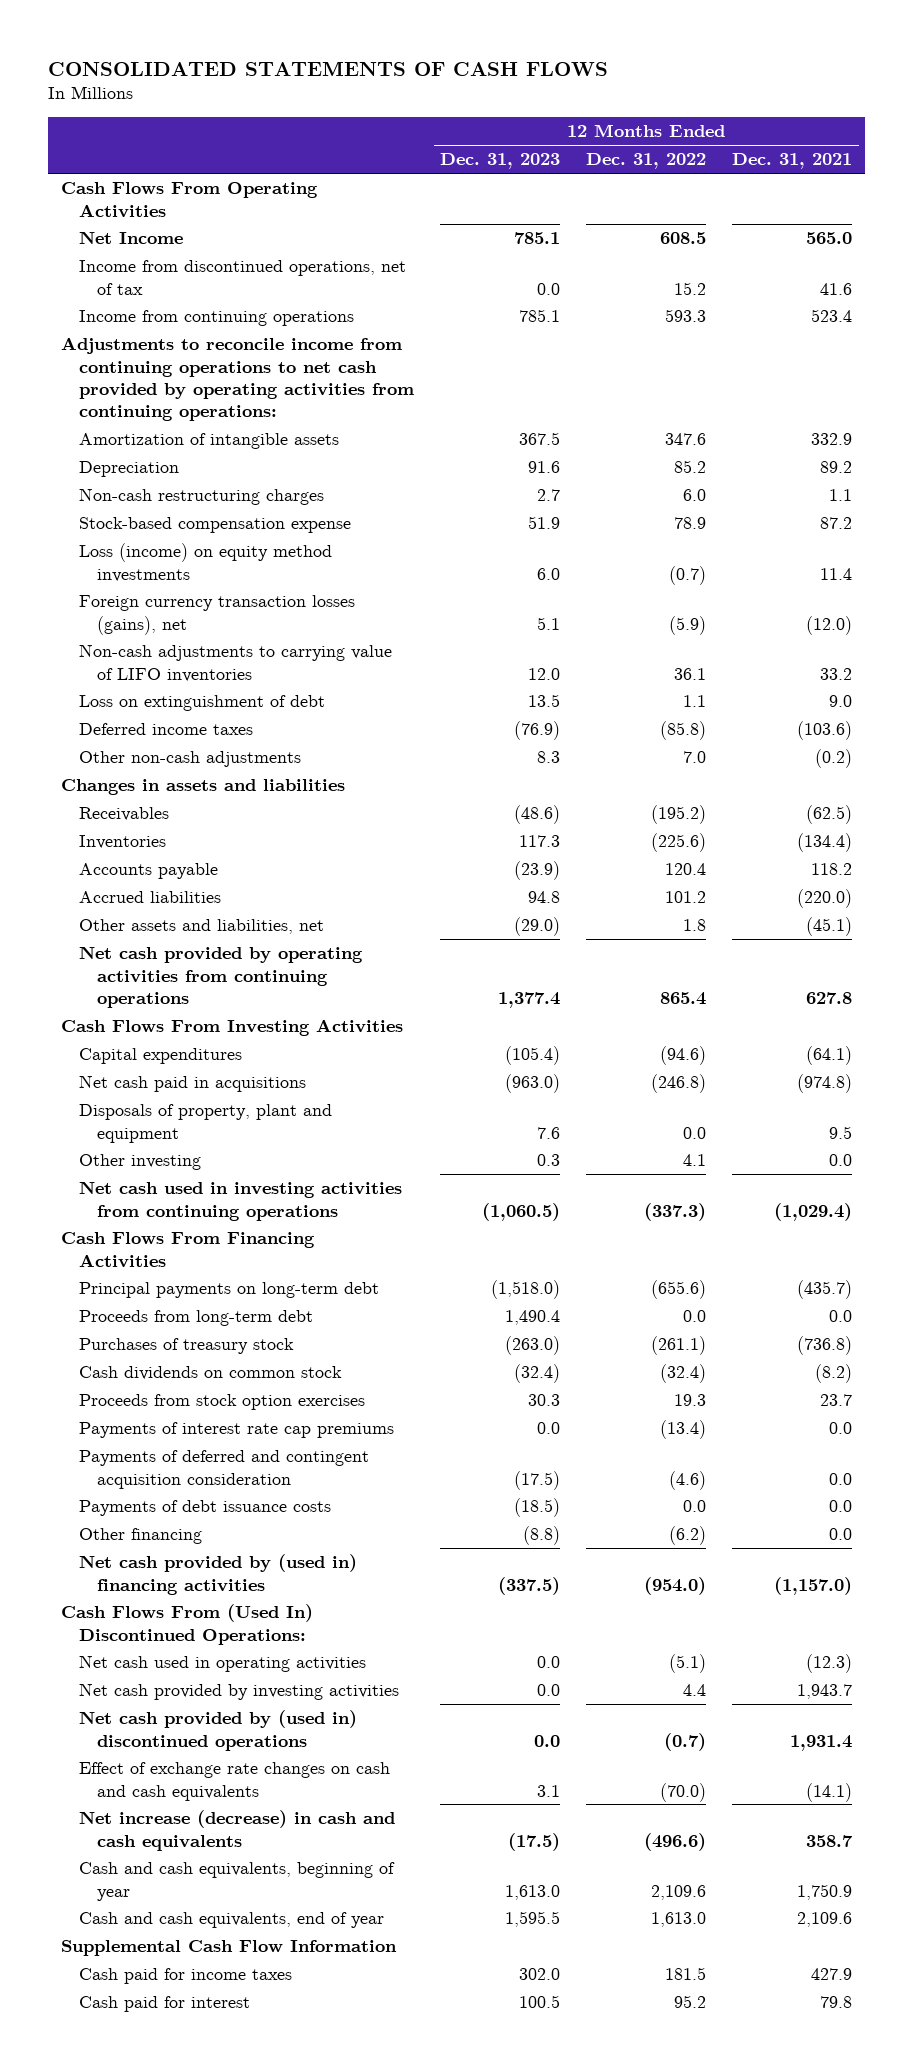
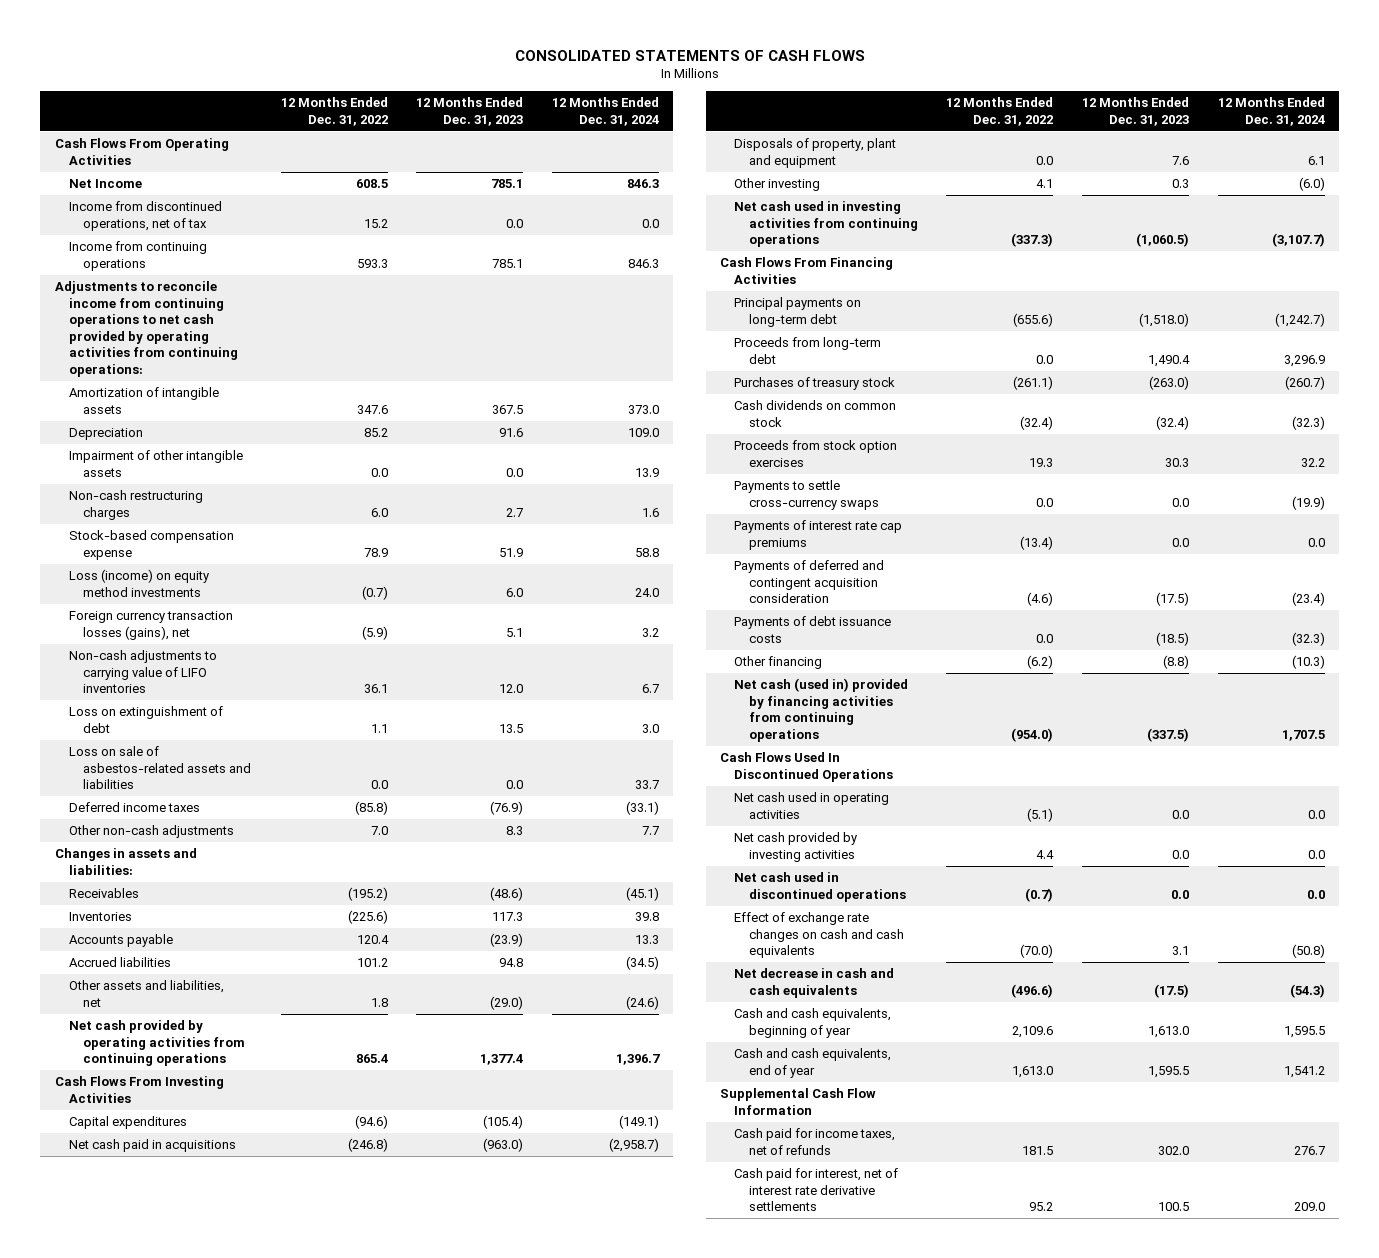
[732,153,853,170] Dec. 31, 2021 -> none
none -> [552,97,660,126] 12 Months Ended Dec. 31, 2024
none -> [68,450,243,477] Impairment of other intangible assets
none -> [68,746,252,790] Loss on sale of asbestos-related assets and liabilities
[61,779,346,796] Changes in assets and liabilities -> [54,848,197,875] Changes in assets and liabilities:
none -> [734,480,879,510] Payments to settle cross-currency swaps
[79,1554,358,1595] Net cash provided by (used in) financing activities -> [734,678,909,742] Net cash (used in) provided by financing activities from continuing operations
[61,1604,314,1645] Cash Flows From (Used In) Discontinued Operations: -> [720,752,894,782] Cash Flows Used In Discontinued Operations
[79,1710,358,1751] Net cash provided by (used in) discontinued operations -> [734,872,906,902] Net cash used in discontinued operations
[79,1810,396,1851] Net increase (decrease) in cash and cash equivalents -> [734,968,895,998] Net decrease in cash and cash equivalents
[79,1968,293,1985] Cash paid for income taxes -> [734,1128,896,1155] Cash paid for income taxes, net of refunds
[79,1996,251,2013] Cash paid for interest -> [734,1168,899,1212] Cash paid for interest, net of interest rate derivative settlements

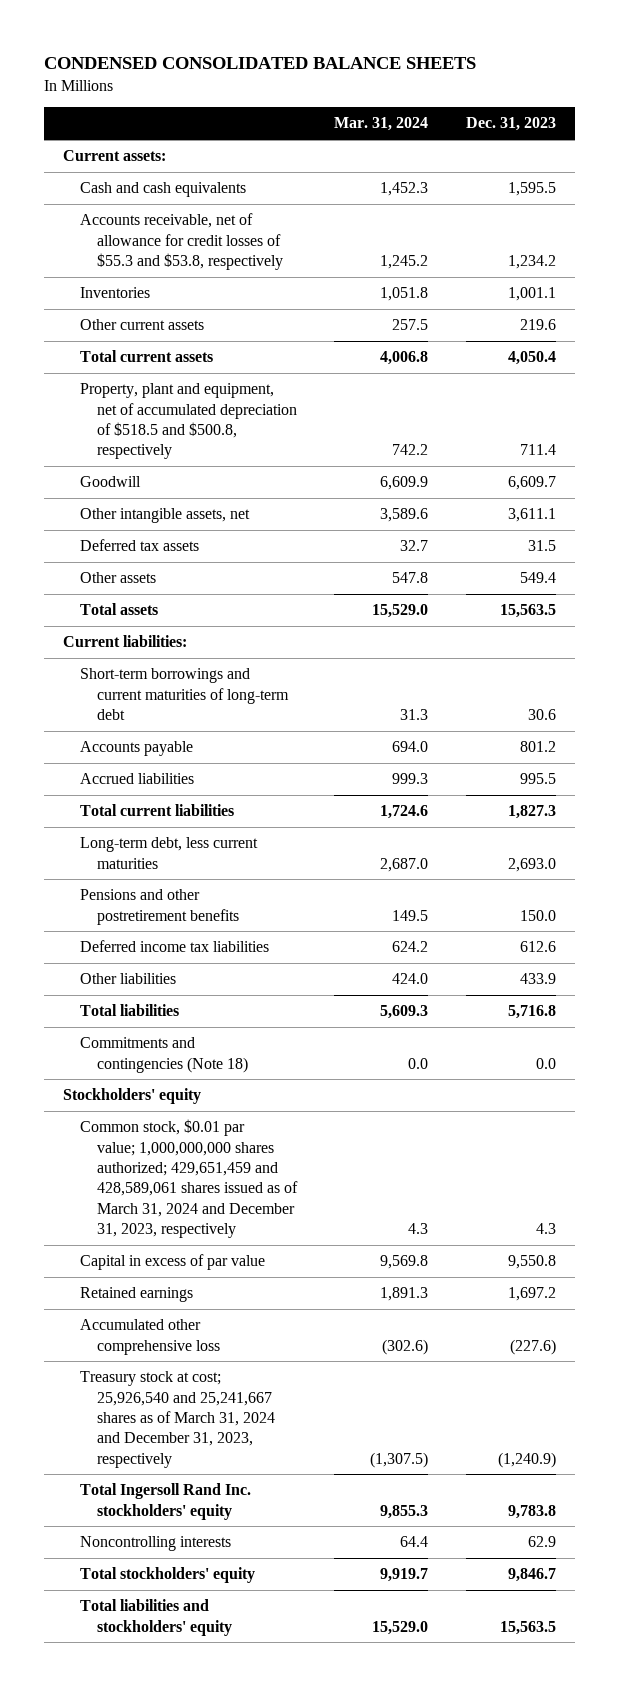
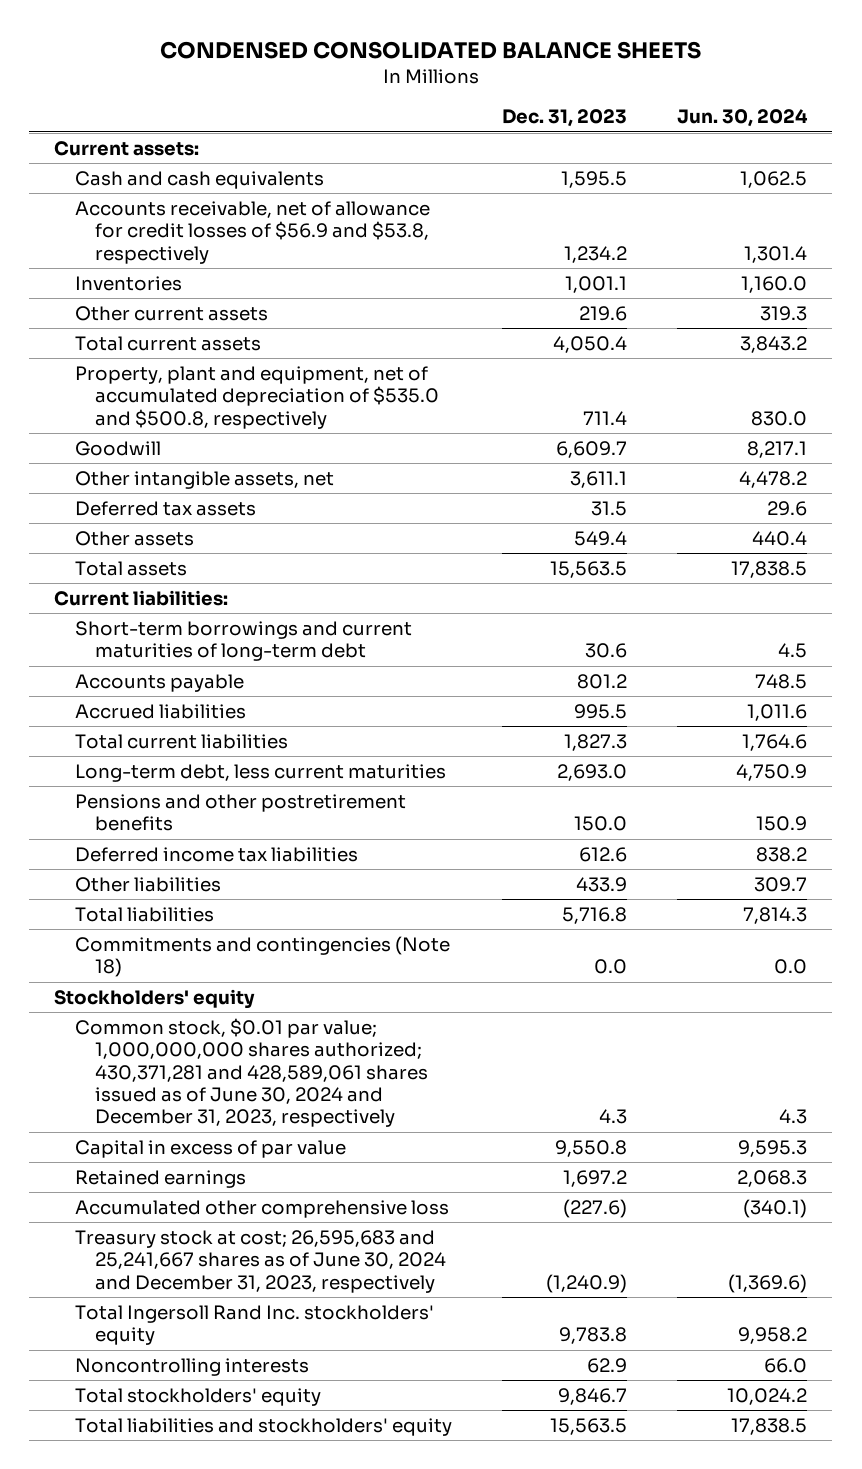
[334,117,429,132] Mar. 31, 2024 -> none
none -> [677,109,809,128] Jun. 30, 2024
[79,213,283,270] Accounts receivable, net of allowance for credit losses of $55.3 and $53.8, respectively -> [74,200,430,264] Accounts receivable, net of allowance for credit losses of $56.9 and $53.8, respectively
[79,383,297,460] Property, plant and equipment, net of accumulated depreciation of $518.5 and $500.8, respectively -> [74,365,440,429] Property, plant and equipment, net of accumulated depreciation of $535.0 and $500.8, respectively
[79,1119,298,1238] Common stock, $0.01 par value; 1,000,000,000 shares authorized; 429,651,459 and 428,589,061 shares issued as of March 31, 2024 and December 31, 2023, respectively -> [74,1017,429,1128] Common stock, $0.01 par value; 1,000,000,000 shares authorized; 430,371,281 and 428,589,061 shares issued as of June 30, 2024 and December 31, 2023, respectively
[79,1371,275,1468] Treasury stock at cost; 25,926,540 and 25,241,667 shares as of March 31, 2024 and December 31, 2023, respectively -> [74,1229,447,1293] Treasury stock at cost; 26,595,683 and 25,241,667 shares as of June 30, 2024 and December 31, 2023, respectively

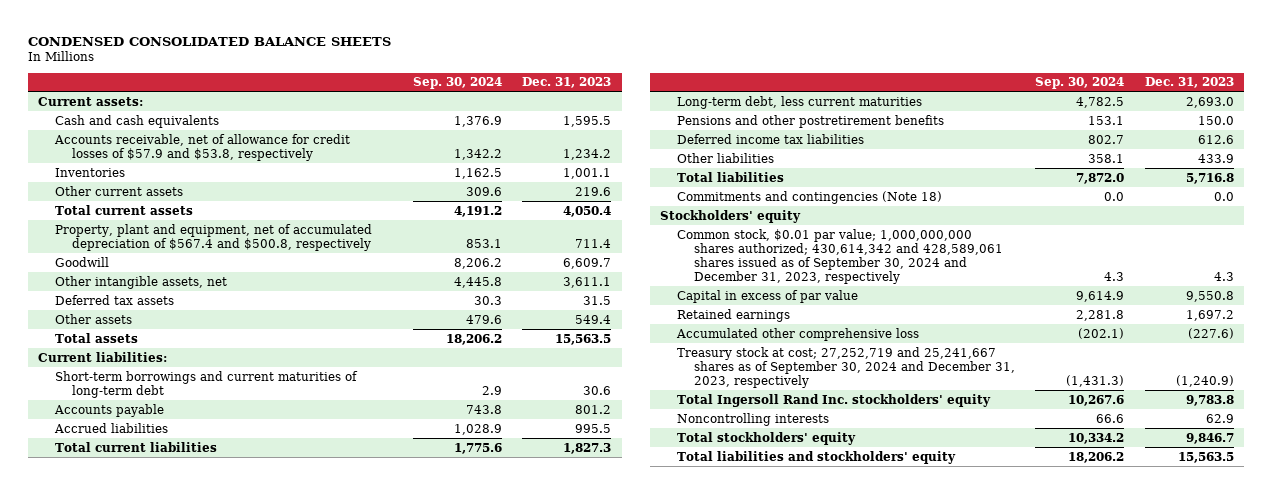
[677,109,809,128] Jun. 30, 2024 -> none
none -> [413,77,503,90] Sep. 30, 2024
[74,200,430,264] Accounts receivable, net of allowance for credit losses of $56.9 and $53.8, respectively -> [53,133,350,161] Accounts receivable, net of allowance for credit losses of $57.9 and $53.8, respectively
[74,365,440,429] Property, plant and equipment, net of accumulated depreciation of $535.0 and $500.8, respectively -> [54,223,372,251] Property, plant and equipment, net of accumulated depreciation of $567.4 and $500.8, respectively
[74,1017,429,1128] Common stock, $0.01 par value; 1,000,000,000 shares authorized; 430,371,281 and 428,589,061 shares issued as of June 30, 2024 and December 31, 2023, respectively -> [677,228,1004,285] Common stock, $0.01 par value; 1,000,000,000 shares authorized; 430,614,342 and 428,589,061 shares issued as of September 30, 2024 and December 31, 2023, respectively
[74,1229,447,1293] Treasury stock at cost; 26,595,683 and 25,241,667 shares as of June 30, 2024 and December 31, 2023, respectively -> [677,346,1016,388] Treasury stock at cost; 27,252,719 and 25,241,667 shares as of September 30, 2024 and December 31, 2023, respectively

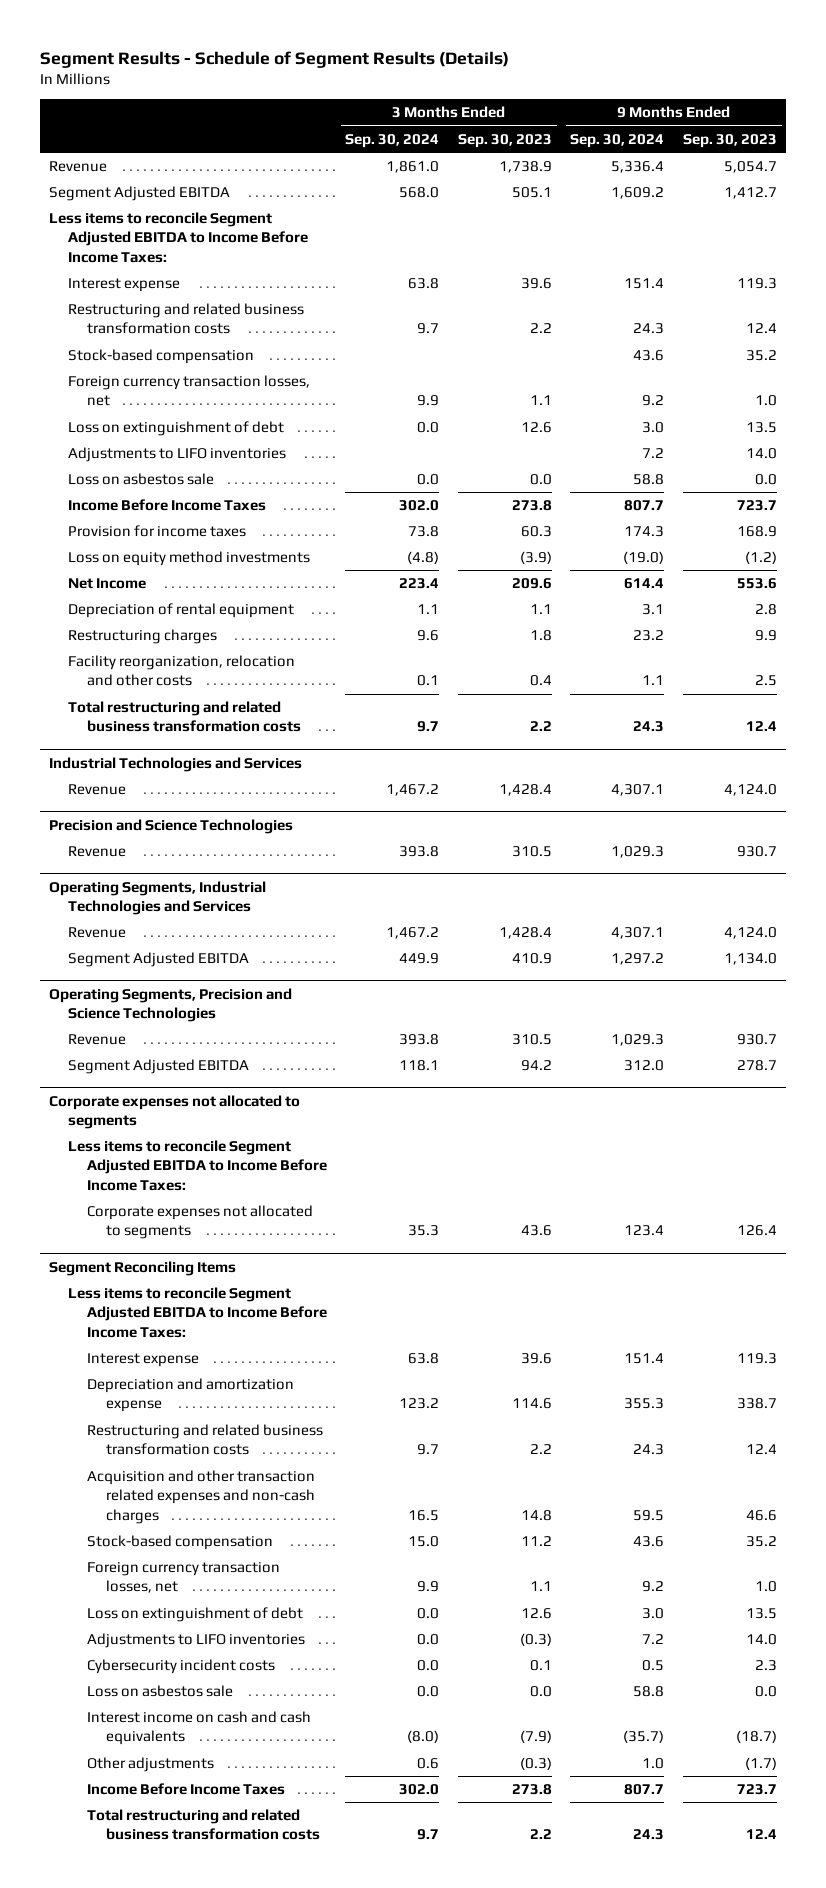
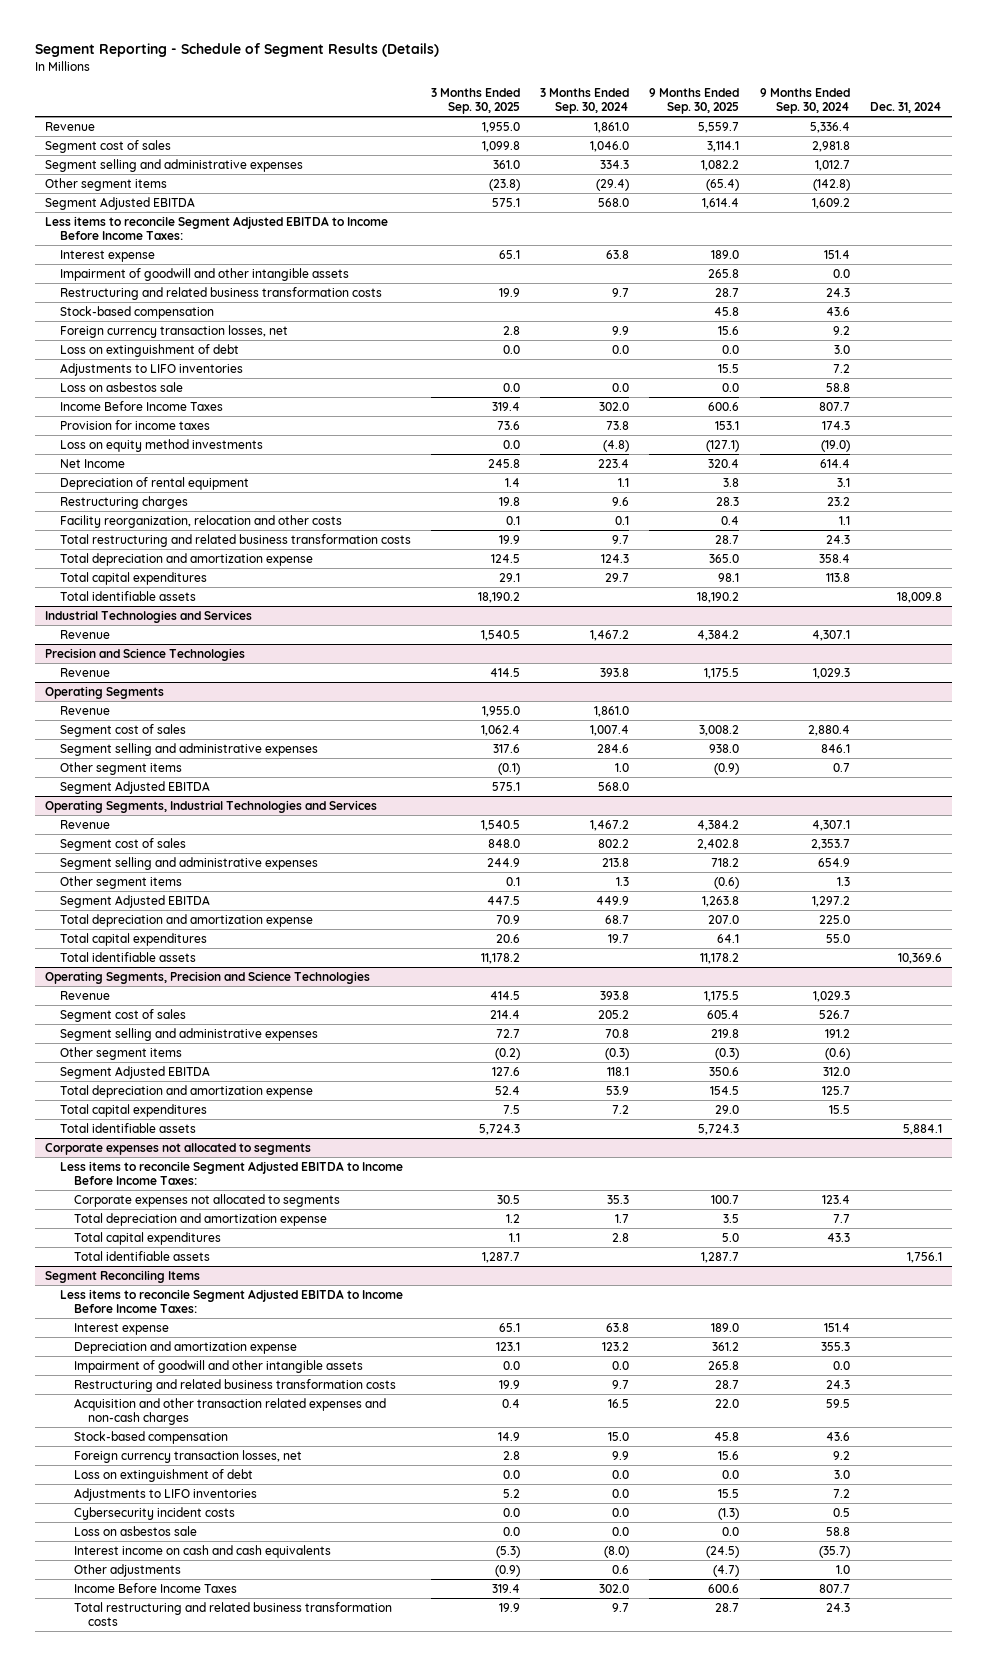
[39,50,509,68] Segment Results - Schedule of Segment Results (Details) -> [35,43,440,58] Segment Reporting - Schedule of Segment Results (Details)
[457,133,552,148] Sep. 30, 2023 -> none
[683,133,778,148] Sep. 30, 2023 -> none
none -> [430,87,520,115] 3 Months Ended Sep. 30, 2025
none -> [649,87,740,115] 9 Months Ended Sep. 30, 2025
none -> [869,102,942,114] Dec. 31, 2024
none -> [45,139,172,153] Segment cost of sales
none -> [45,158,304,172] Segment selling and administrative expenses
none -> [45,177,168,191] Other segment items
none -> [59,267,349,281] Impairment of goodwill and other intangible assets
none -> [59,552,313,566] Total depreciation and amortization expense
none -> [59,571,207,585] Total capital expenditures
none -> [59,590,196,601] Total identifiable assets
none -> [45,685,165,699] Operating Segments
none -> [59,705,110,715] Revenue
none -> [59,723,186,737] Segment cost of sales
none -> [59,742,318,756] Segment selling and administrative expenses
none -> [59,761,182,775] Other segment items
none -> [59,780,210,794] Segment Adjusted EBITDA
none -> [59,837,186,851] Segment cost of sales
none -> [59,856,318,870] Segment selling and administrative expenses
none -> [59,875,182,889] Other segment items
none -> [59,913,313,927] Total depreciation and amortization expense
none -> [59,932,207,946] Total capital expenditures
none -> [59,951,196,962] Total identifiable assets
none -> [59,1008,186,1022] Segment cost of sales
none -> [59,1027,318,1041] Segment selling and administrative expenses
none -> [59,1046,182,1060] Other segment items
none -> [59,1084,313,1098] Total depreciation and amortization expense
none -> [59,1103,207,1117] Total capital expenditures
none -> [59,1122,196,1133] Total identifiable assets
none -> [74,1212,328,1226] Total depreciation and amortization expense
none -> [74,1231,222,1245] Total capital expenditures
none -> [74,1250,211,1261] Total identifiable assets
none -> [74,1359,364,1373] Impairment of goodwill and other intangible assets

